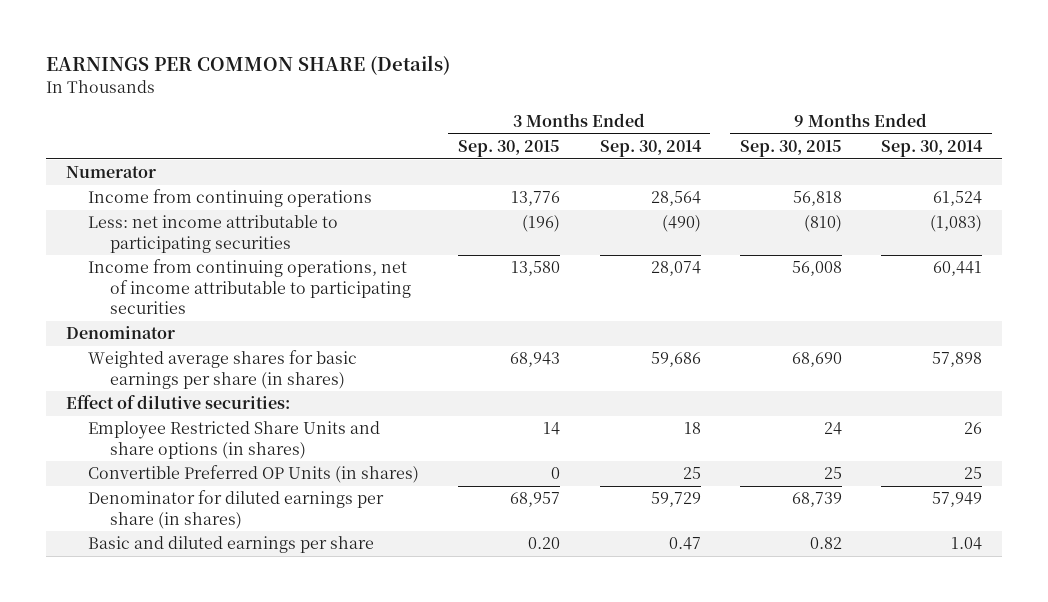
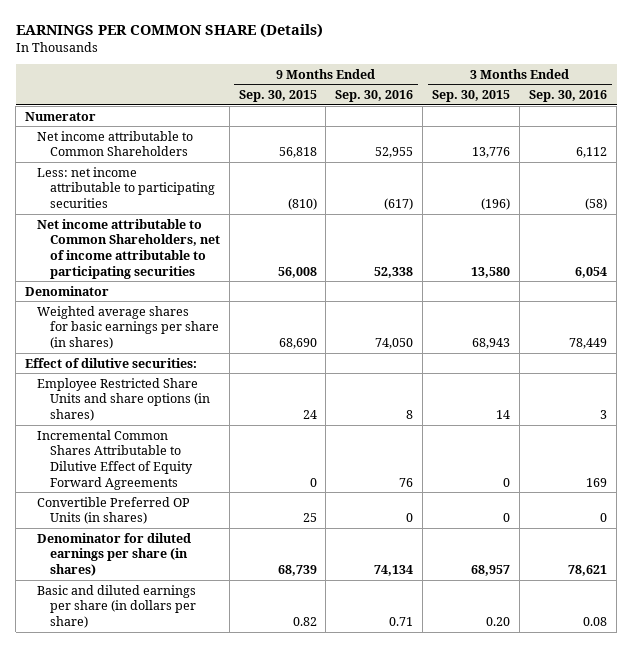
[599,140,702,158] Sep. 30, 2014 -> none
[881,140,984,158] Sep. 30, 2014 -> none
none -> [335,90,414,103] Sep. 30, 2016
none -> [529,90,608,103] Sep. 30, 2016
[87,189,372,208] Income from continuing operations -> [37,130,194,157] Net income attributable to Common Shareholders
[87,259,411,315] Income from continuing operations, net of income attributable to participating securities -> [37,218,220,279] Net income attributable to Common Shareholders, net of income attributable to participating securities
none -> [37,429,193,490] Incremental Common Shares Attributable to Dilutive Effect of Equity Forward Agreements
[87,536,374,554] Basic and diluted earnings per share -> [37,584,197,629] Basic and diluted earnings per share (in dollars per share)

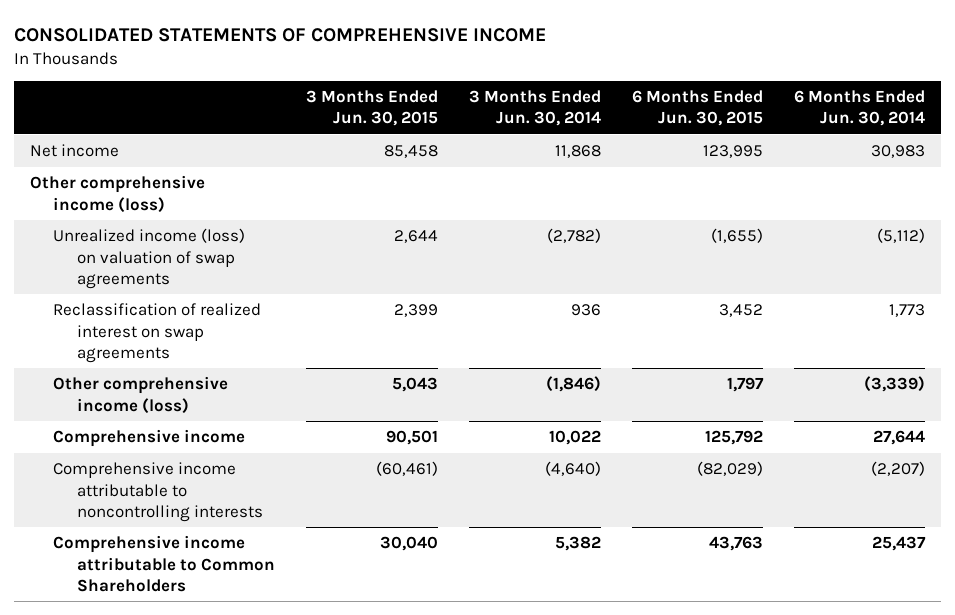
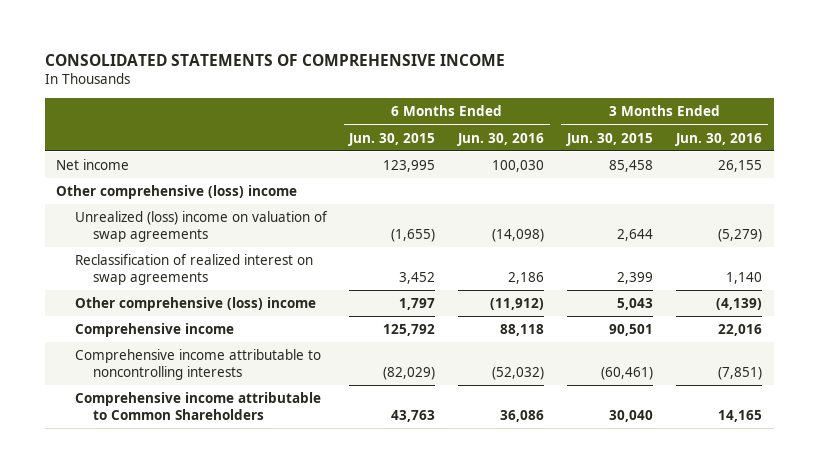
[468,90,601,127] 3 Months Ended Jun. 30, 2014 -> none
[794,90,926,127] 6 Months Ended Jun. 30, 2014 -> none
none -> [457,132,545,146] Jun. 30, 2016
none -> [675,132,763,146] Jun. 30, 2016
[29,175,205,213] Other comprehensive income (loss) -> [56,185,298,200] Other comprehensive (loss) income
[53,228,246,289] Unrealized income (loss) on valuation of swap agreements -> [74,211,328,242] Unrealized (loss) income on valuation of swap agreements
[53,376,229,414] Other comprehensive income (loss) -> [74,297,316,312] Other comprehensive (loss) income

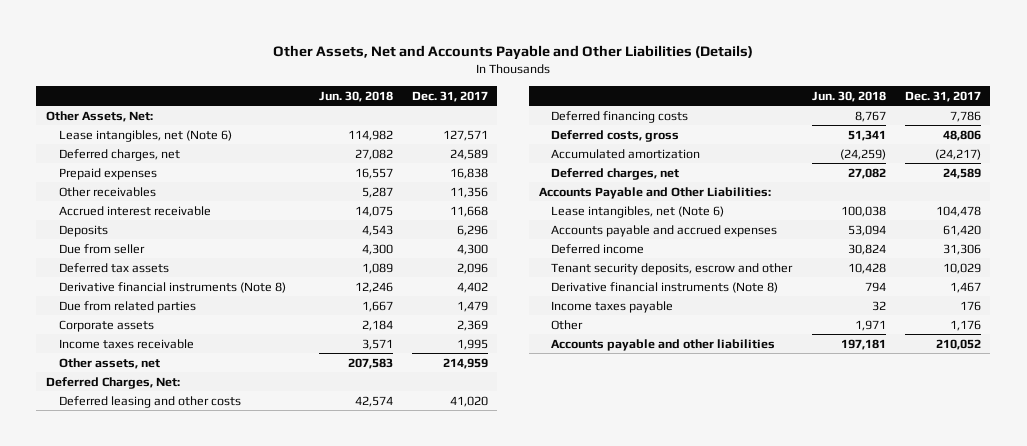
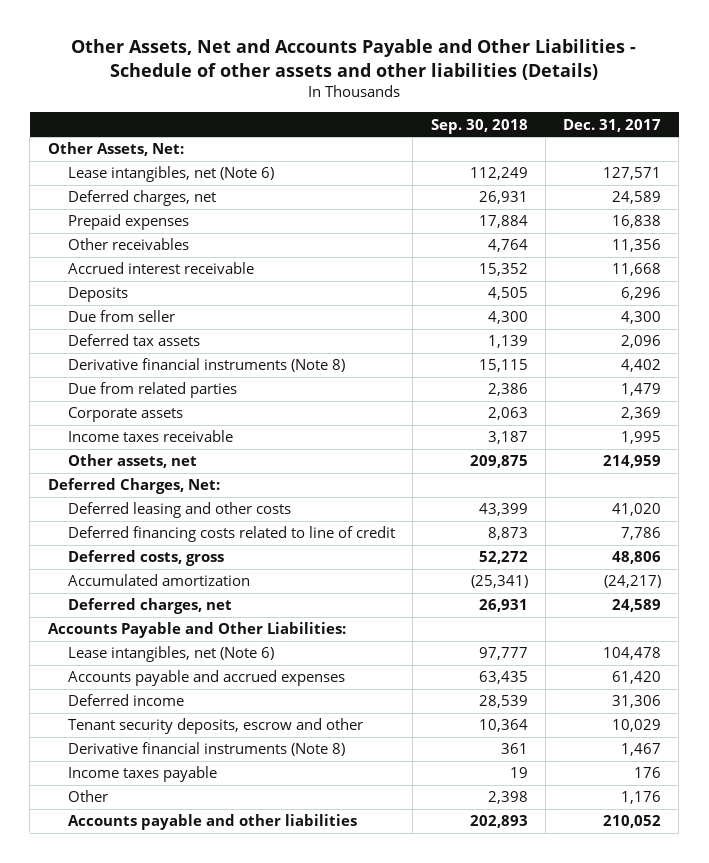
[273,44,754,60] Other Assets, Net and Accounts Payable and Other Liabilities (Details) -> [71,39,637,80] Other Assets, Net and Accounts Payable and Other Liabilities - Schedule of other assets and other liabilities (Details)
[318,90,393,102] Jun. 30, 2018 -> none
none -> [430,118,528,134] Sep. 30, 2018
[551,110,689,123] Deferred financing costs -> [68,526,396,543] Deferred financing costs related to line of credit

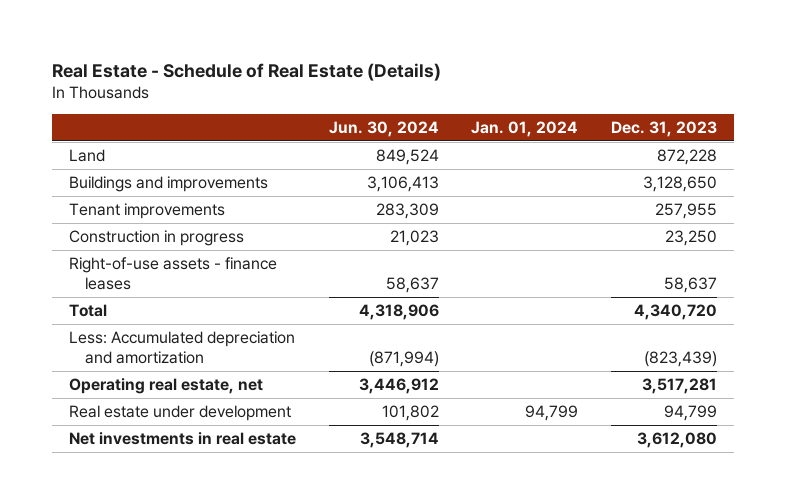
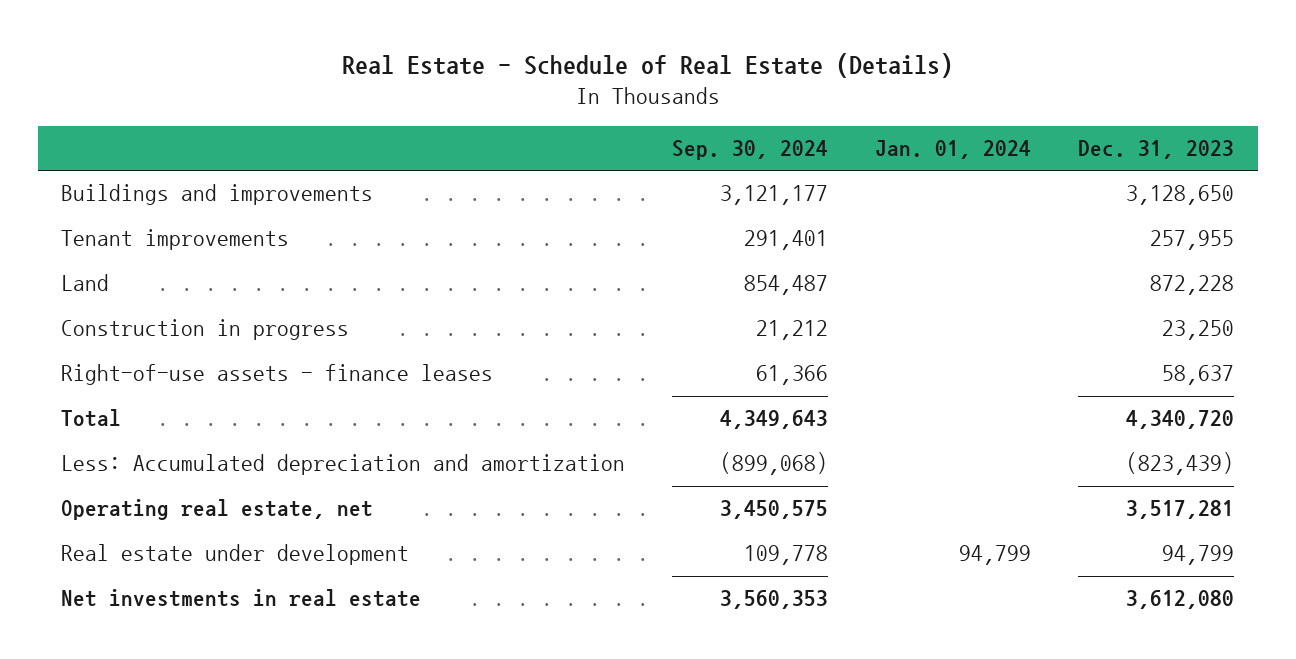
[328,121,439,138] Jun. 30, 2024 -> none
none -> [672,140,829,161] Sep. 30, 2024
[68,149,105,163] Land -> [61,274,110,292] Land

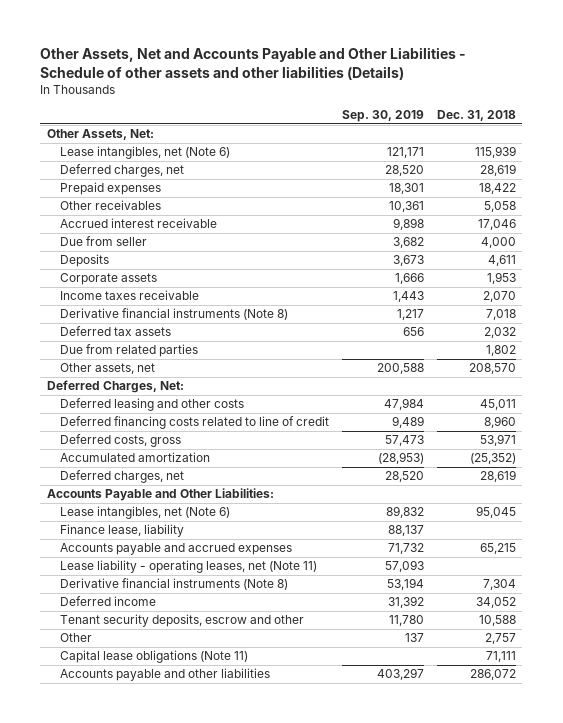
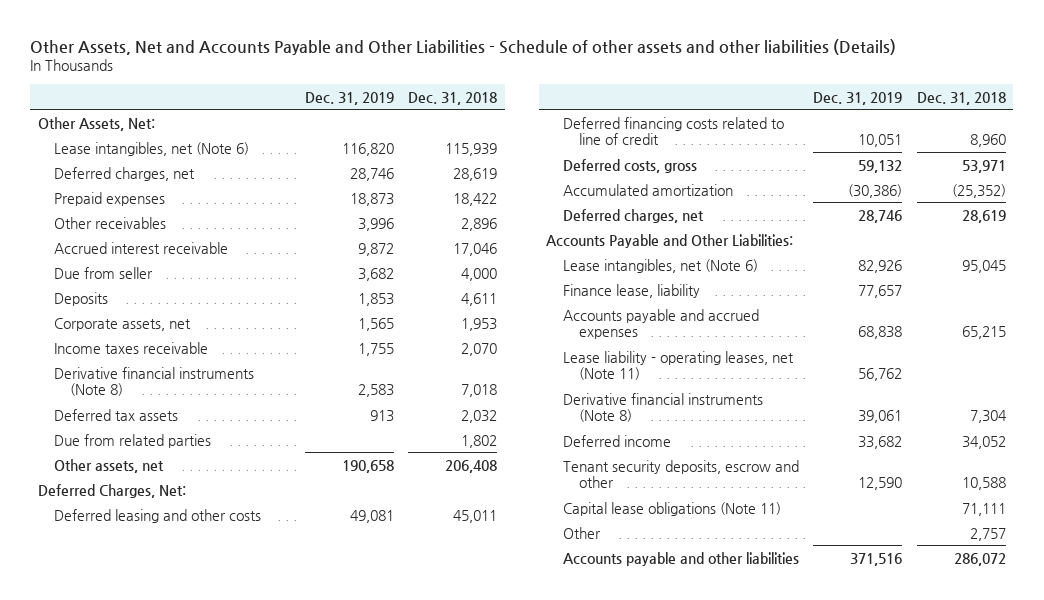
[341,110,424,123] Sep. 30, 2019 -> none
none -> [304,91,394,105] Dec. 31, 2019
[483,201,516,213] 5,058 -> [461,217,498,231] 2,896
[59,273,157,286] Corporate assets -> [54,317,192,331] Corporate assets, net
[468,363,516,375] 208,570 -> [445,459,498,473] 206,408
[59,633,92,643] Other -> [562,526,601,539] Other

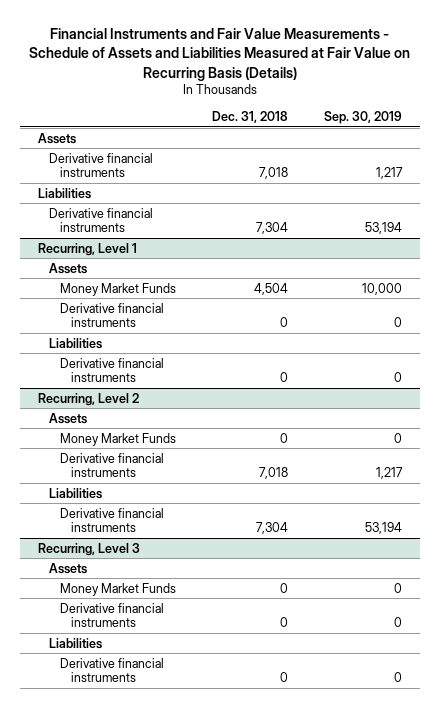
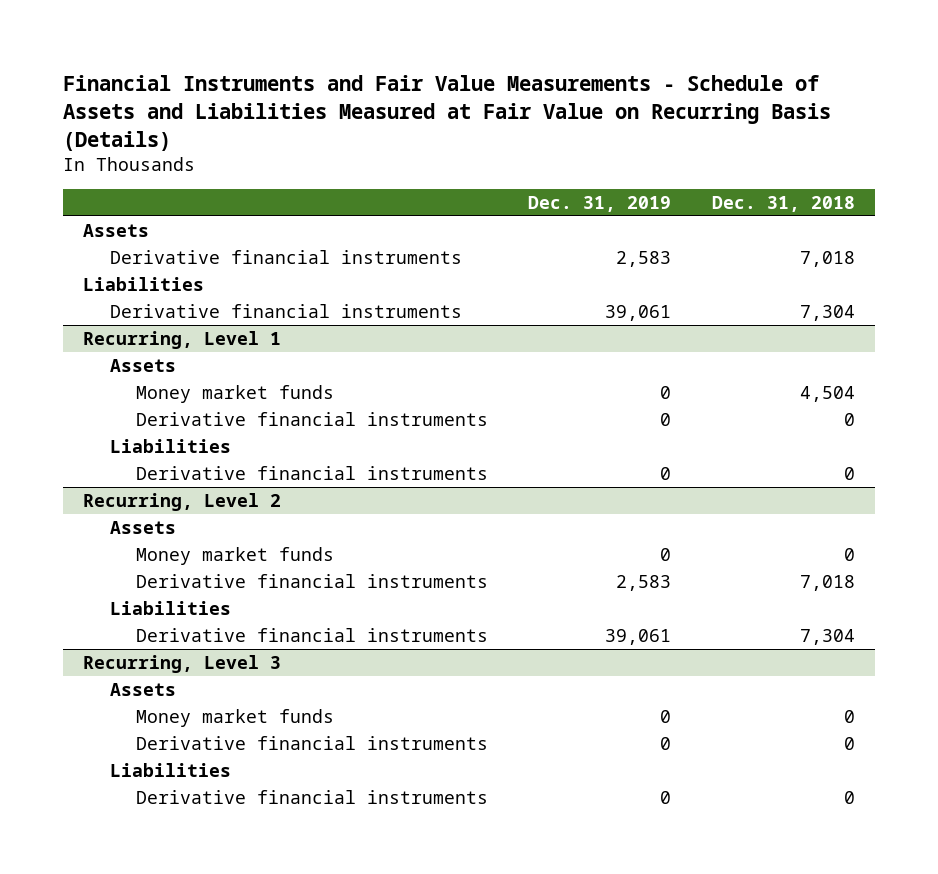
[323,111,402,125] Sep. 30, 2019 -> none
none -> [528,195,672,212] Dec. 31, 2019
[60,282,177,296] Money Market Funds -> [136,384,335,403] Money market funds
[60,432,177,446] Money Market Funds -> [136,546,335,565] Money market funds
[60,582,177,596] Money Market Funds -> [136,708,335,727] Money market funds

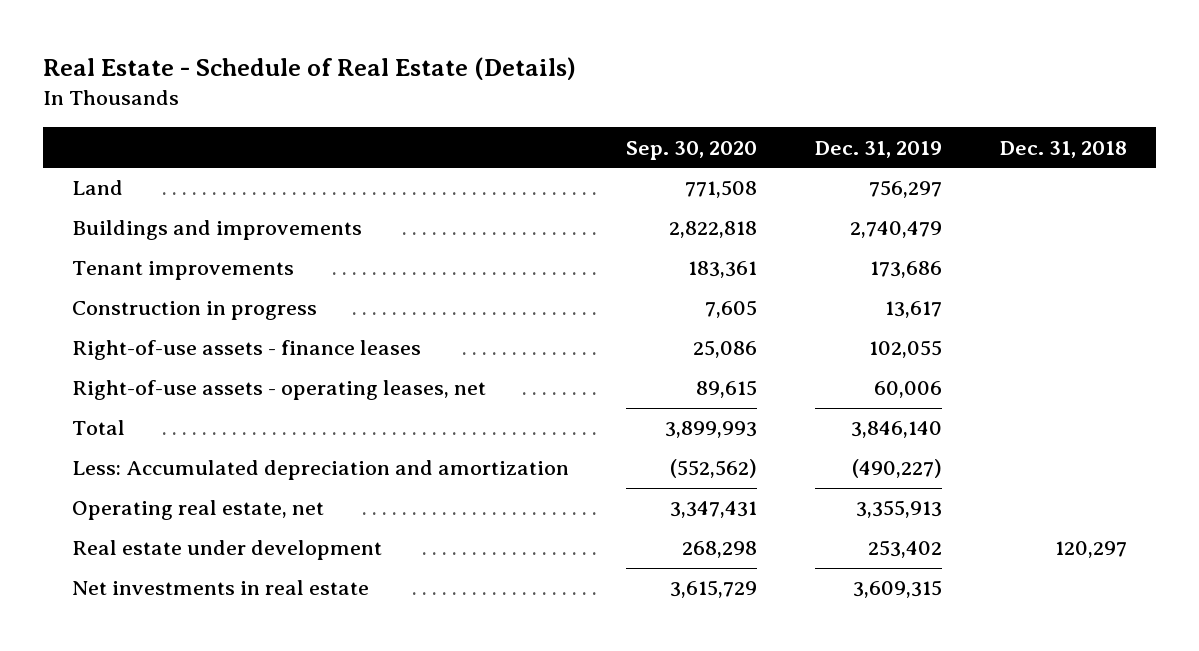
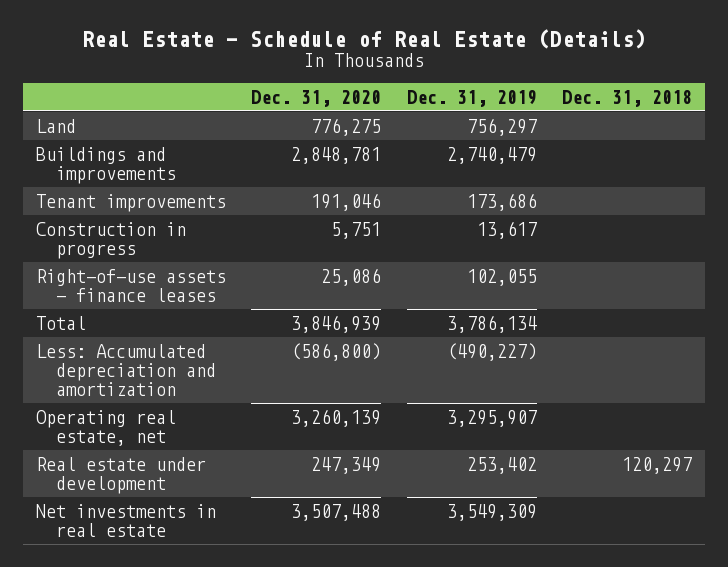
[626,140,758,160] Sep. 30, 2020 -> none
none -> [251,89,382,107] Dec. 31, 2020
[71,380,486,401] Right-of-use assets - operating leases, net -> none
[851,421,943,439] 3,846,140 -> [446,315,537,334] 3,786,134
[856,500,943,519] 3,355,913 -> [446,410,537,428] 3,295,907
[853,580,943,599] 3,609,315 -> [446,504,537,522] 3,549,309

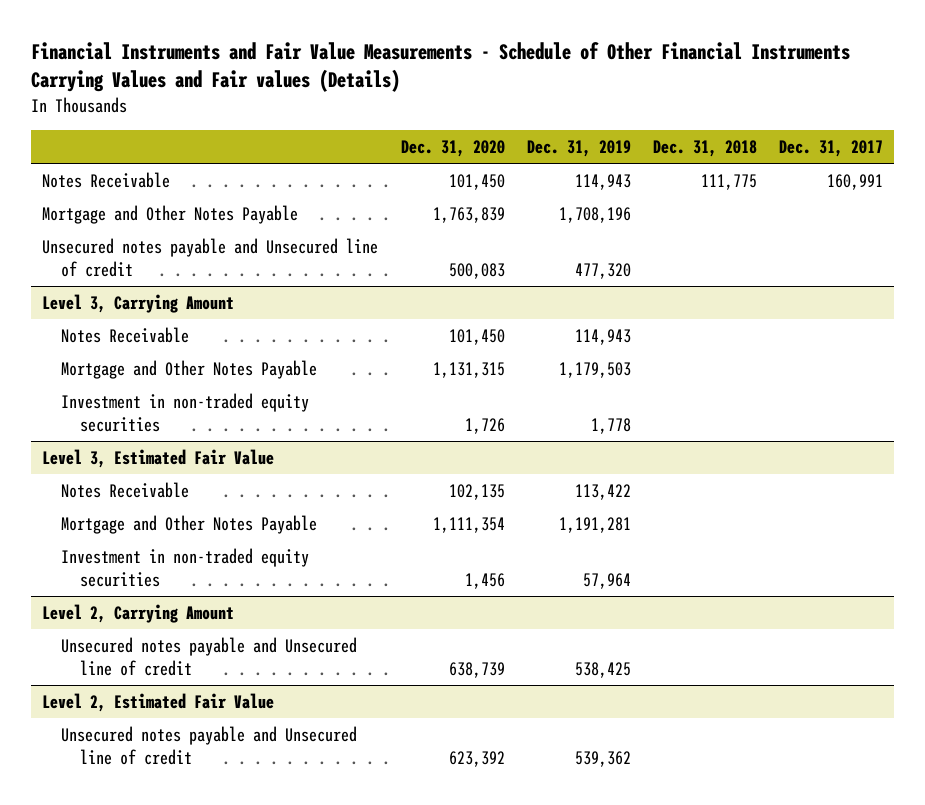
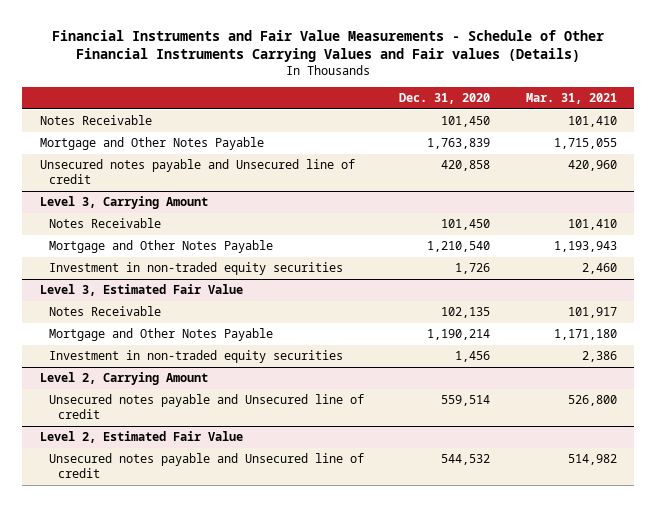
[526,139,631,157] Dec. 31, 2019 -> none
[652,139,757,157] Dec. 31, 2018 -> none
[778,139,883,157] Dec. 31, 2017 -> none
none -> [525,93,617,105] Mar. 31, 2021
[448,263,505,280] 500,083 -> [441,160,491,172] 420,858
[432,361,505,378] 1,131,315 -> [427,241,491,253] 1,210,540
[432,516,505,533] 1,111,354 -> [427,329,491,341] 1,190,214
[448,662,505,679] 638,739 -> [441,395,491,407] 559,514
[448,751,505,768] 623,392 -> [441,454,491,466] 544,532

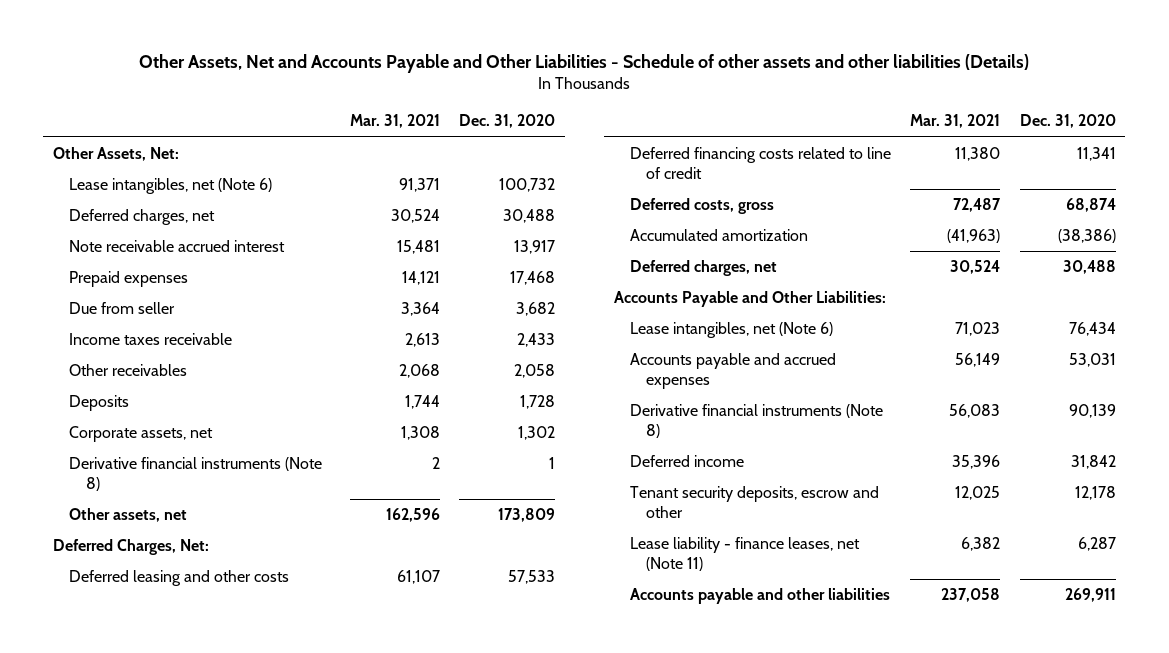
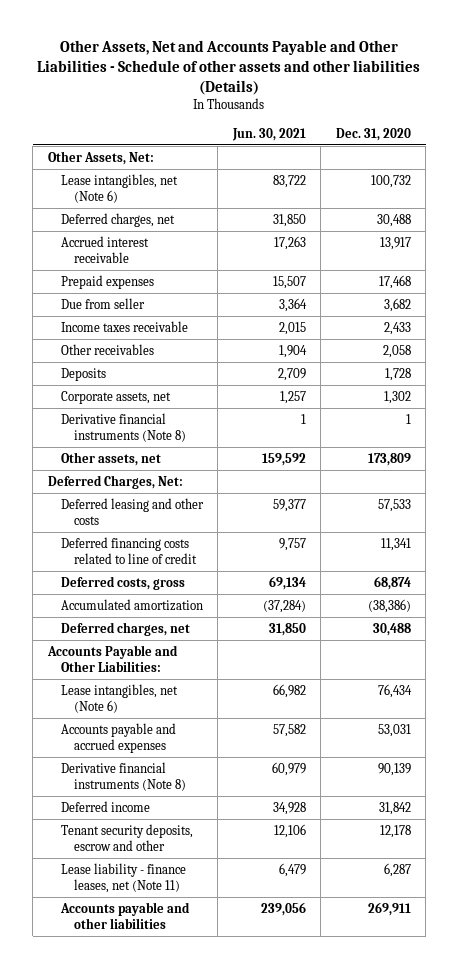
[349,114,440,129] Mar. 31, 2021 -> none
none -> [231,127,306,141] Jun. 30, 2021
[69,240,286,253] Note receivable accrued interest -> [60,235,149,264] Accrued interest receivable

